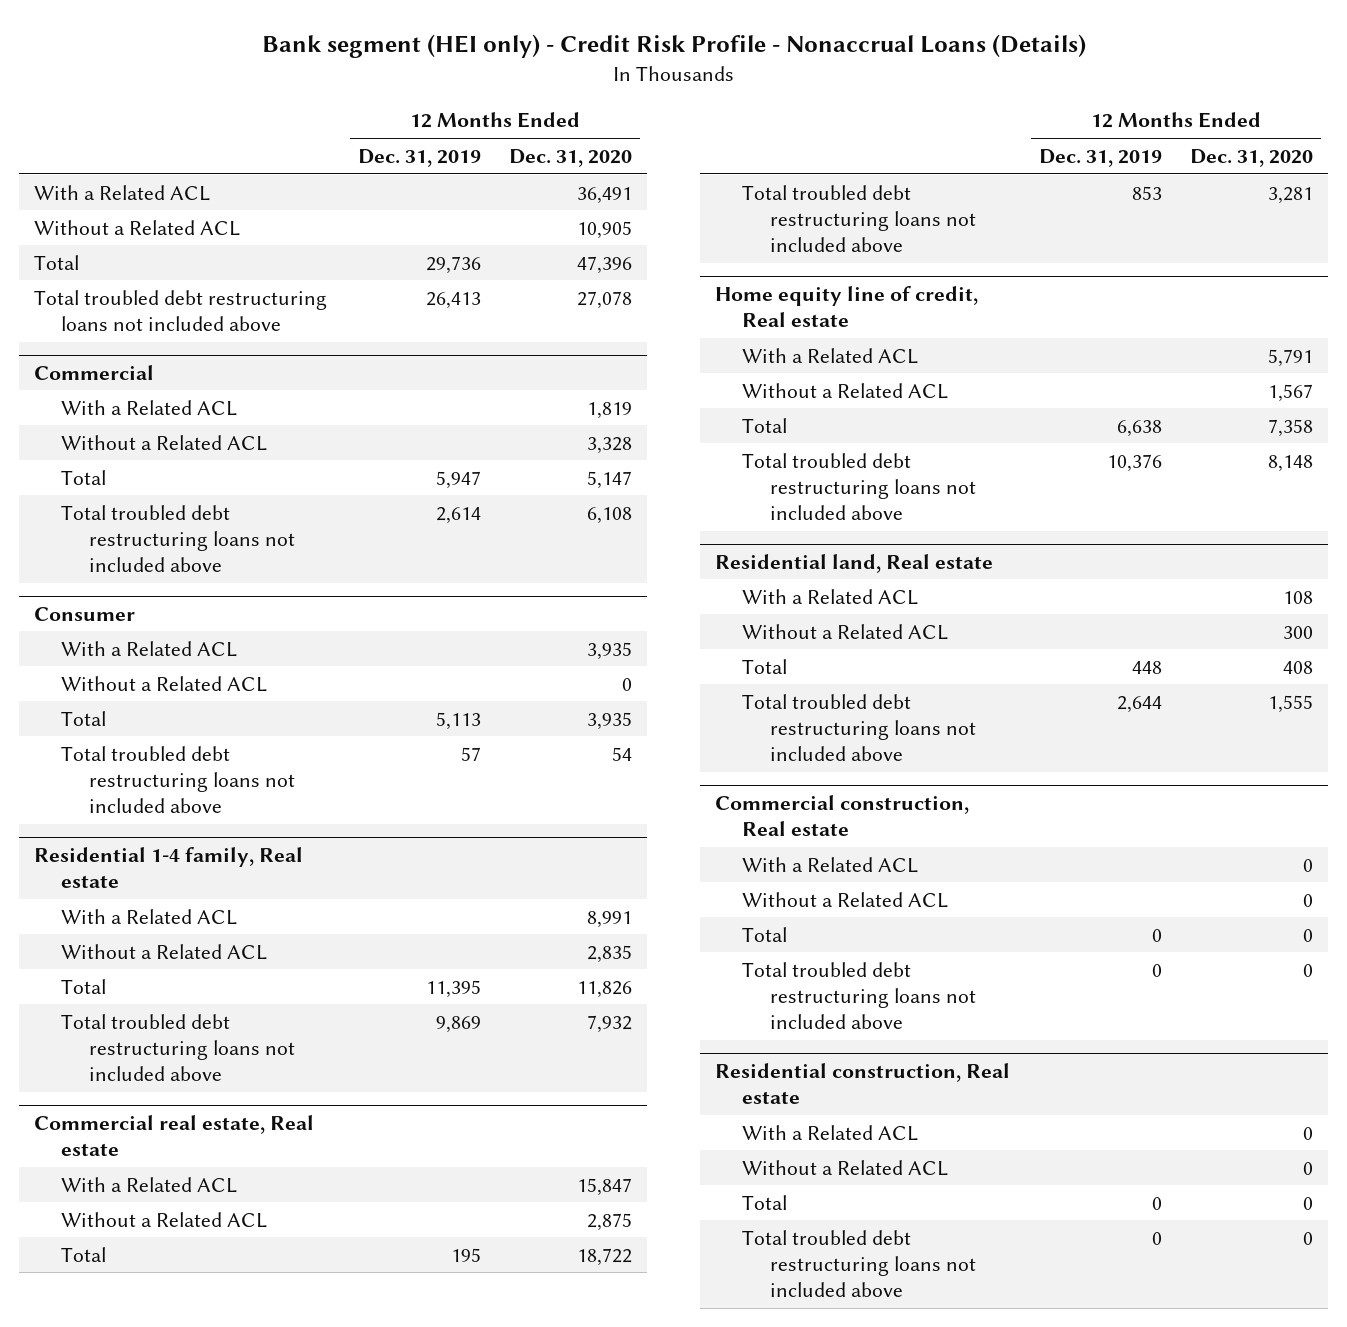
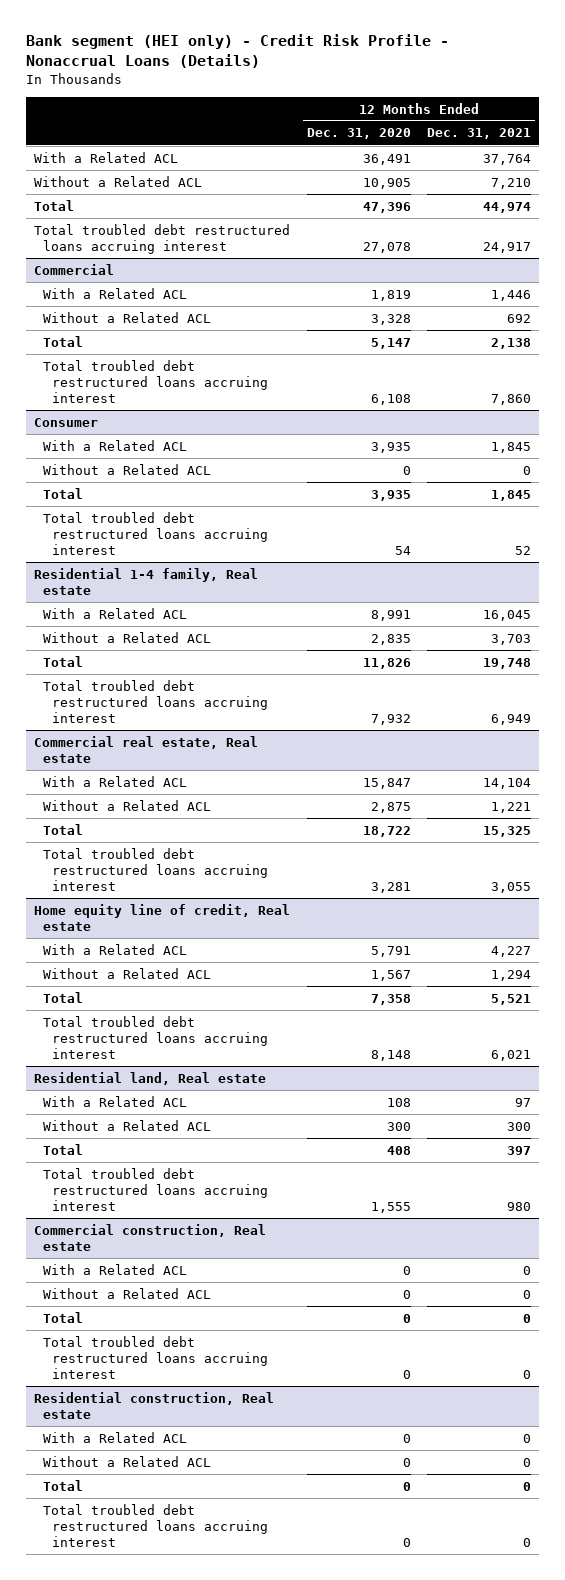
[357,148,481,167] Dec. 31, 2019 -> none
none -> [427,128,532,140] Dec. 31, 2021
[33,289,327,331] Total troubled debt restructuring loans not included above -> [34,223,291,254] Total troubled debt restructured loans accruing interest
[61,504,295,572] Total troubled debt restructuring loans not included above -> [43,359,269,403] Total troubled debt restructured loans accruing interest
[61,745,295,813] Total troubled debt restructuring loans not included above -> [43,511,269,555] Total troubled debt restructured loans accruing interest
[61,1013,295,1081] Total troubled debt restructuring loans not included above -> [43,679,269,723] Total troubled debt restructured loans accruing interest
[742,184,976,252] Total troubled debt restructuring loans not included above -> [43,847,269,891] Total troubled debt restructured loans accruing interest
[742,452,976,520] Total troubled debt restructuring loans not included above -> [43,1015,269,1059] Total troubled debt restructured loans accruing interest
[742,693,976,761] Total troubled debt restructuring loans not included above -> [43,1167,269,1211] Total troubled debt restructured loans accruing interest
[742,961,976,1029] Total troubled debt restructuring loans not included above -> [43,1335,269,1379] Total troubled debt restructured loans accruing interest
[742,1229,976,1297] Total troubled debt restructuring loans not included above -> [43,1503,269,1547] Total troubled debt restructured loans accruing interest

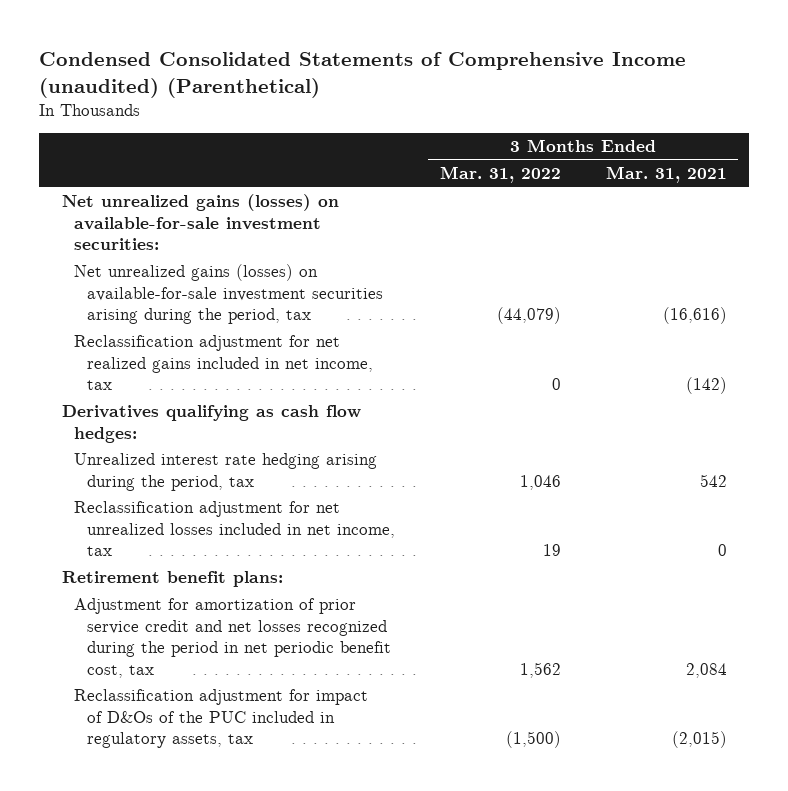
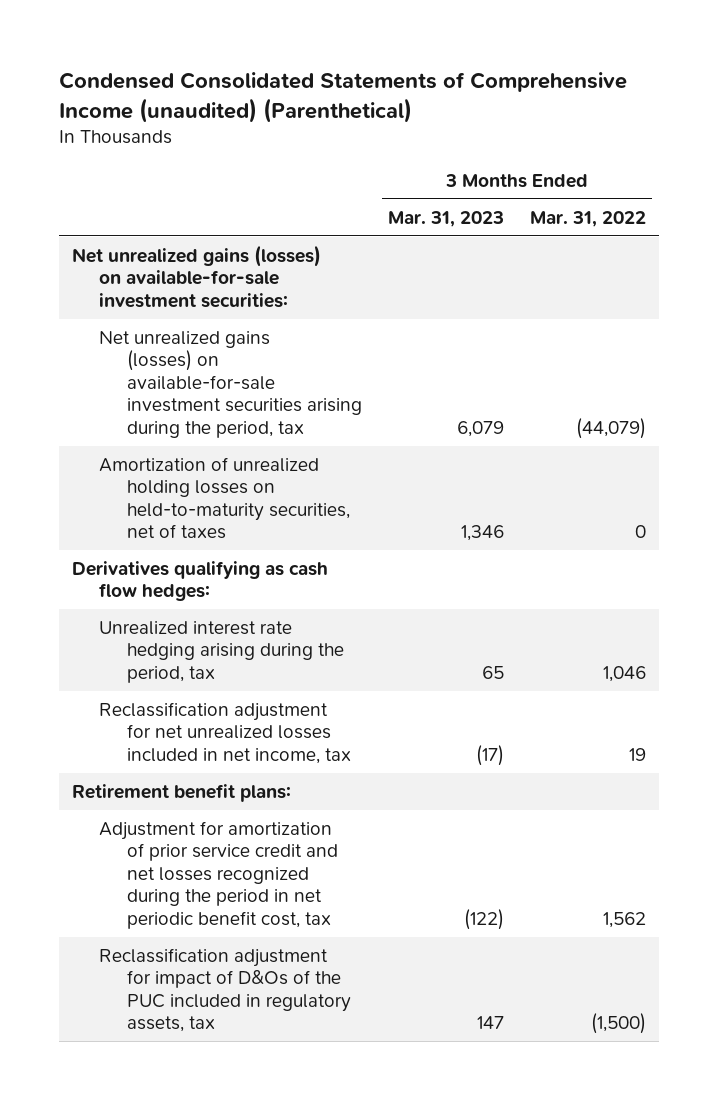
[605,166,727,184] Mar. 31, 2021 -> none
none -> [388,210,505,227] Mar. 31, 2023
[74,335,373,391] Reclassification adjustment for net realized gains included in net income, tax -> none
none -> [99,456,351,540] Amortization of unrealized holding losses on held-to-maturity securities, net of taxes

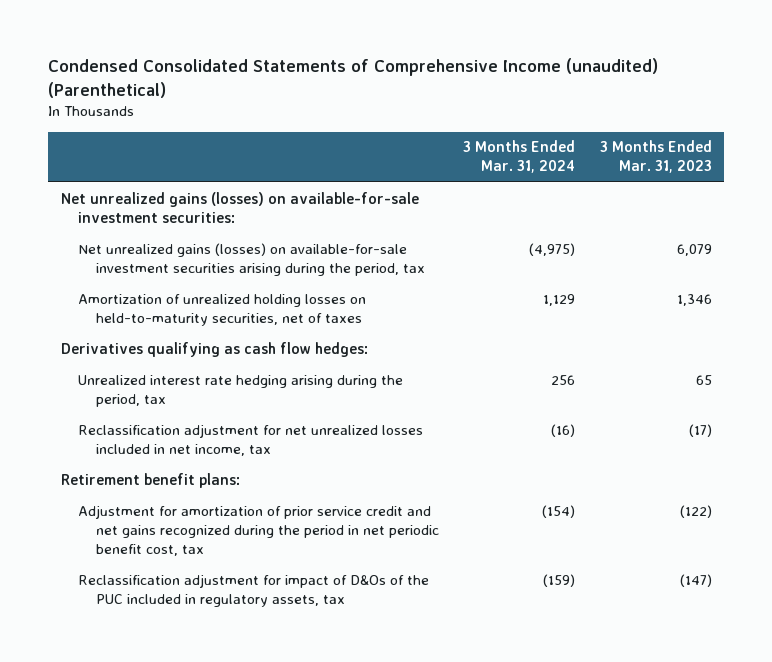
[529,210,646,227] Mar. 31, 2022 -> none
none -> [463,140,576,174] 3 Months Ended Mar. 31, 2024
[99,820,339,929] Adjustment for amortization of prior service credit and net losses recognized during the period in net periodic benefit cost, tax -> [78,504,440,557] Adjustment for amortization of prior service credit and net gains recognized during the period in net periodic benefit cost, tax
[477,1016,505,1030] 147 -> [679,573,712,587] (147)

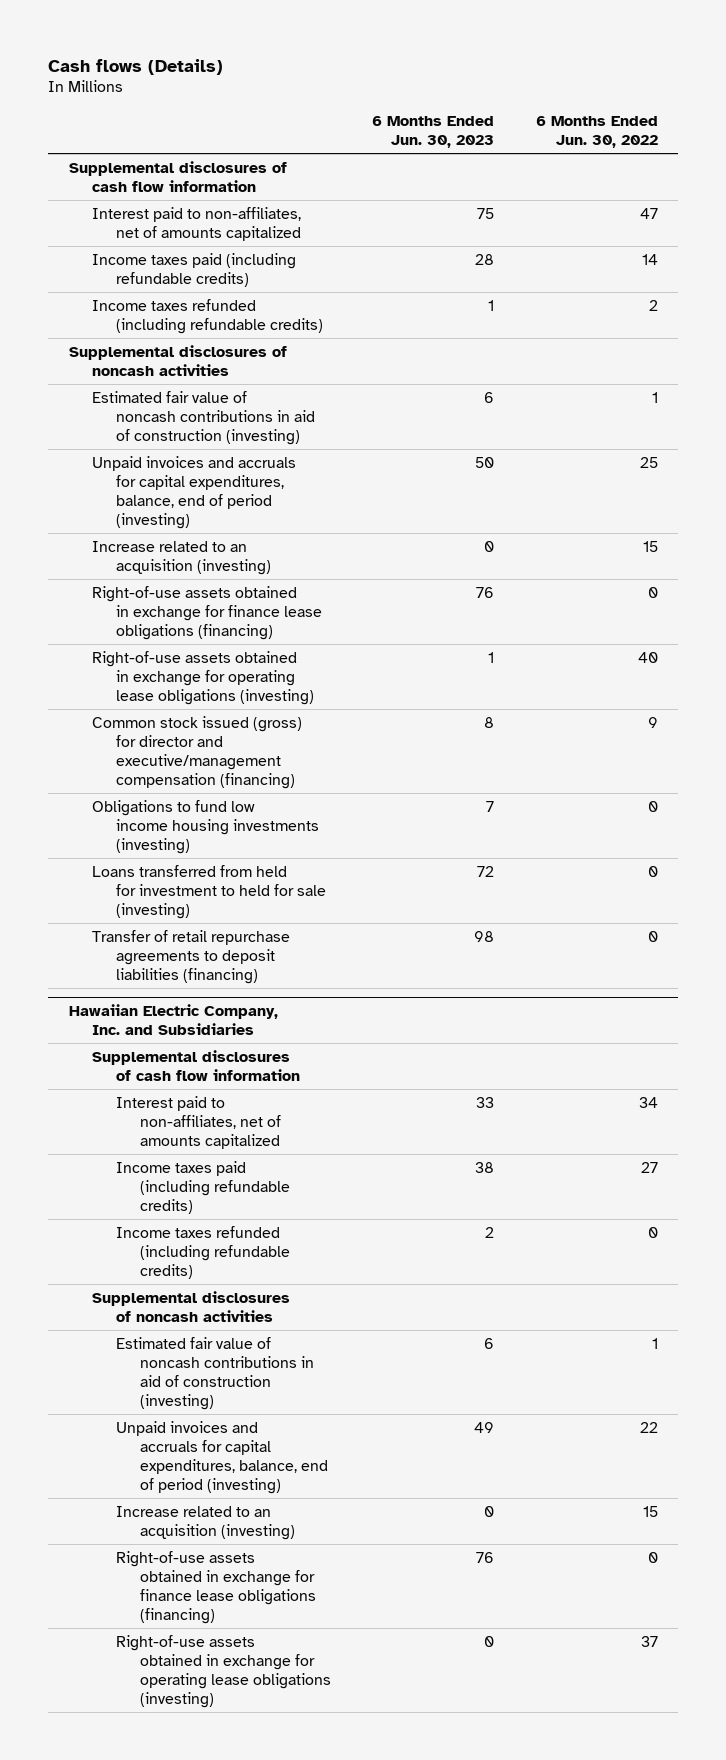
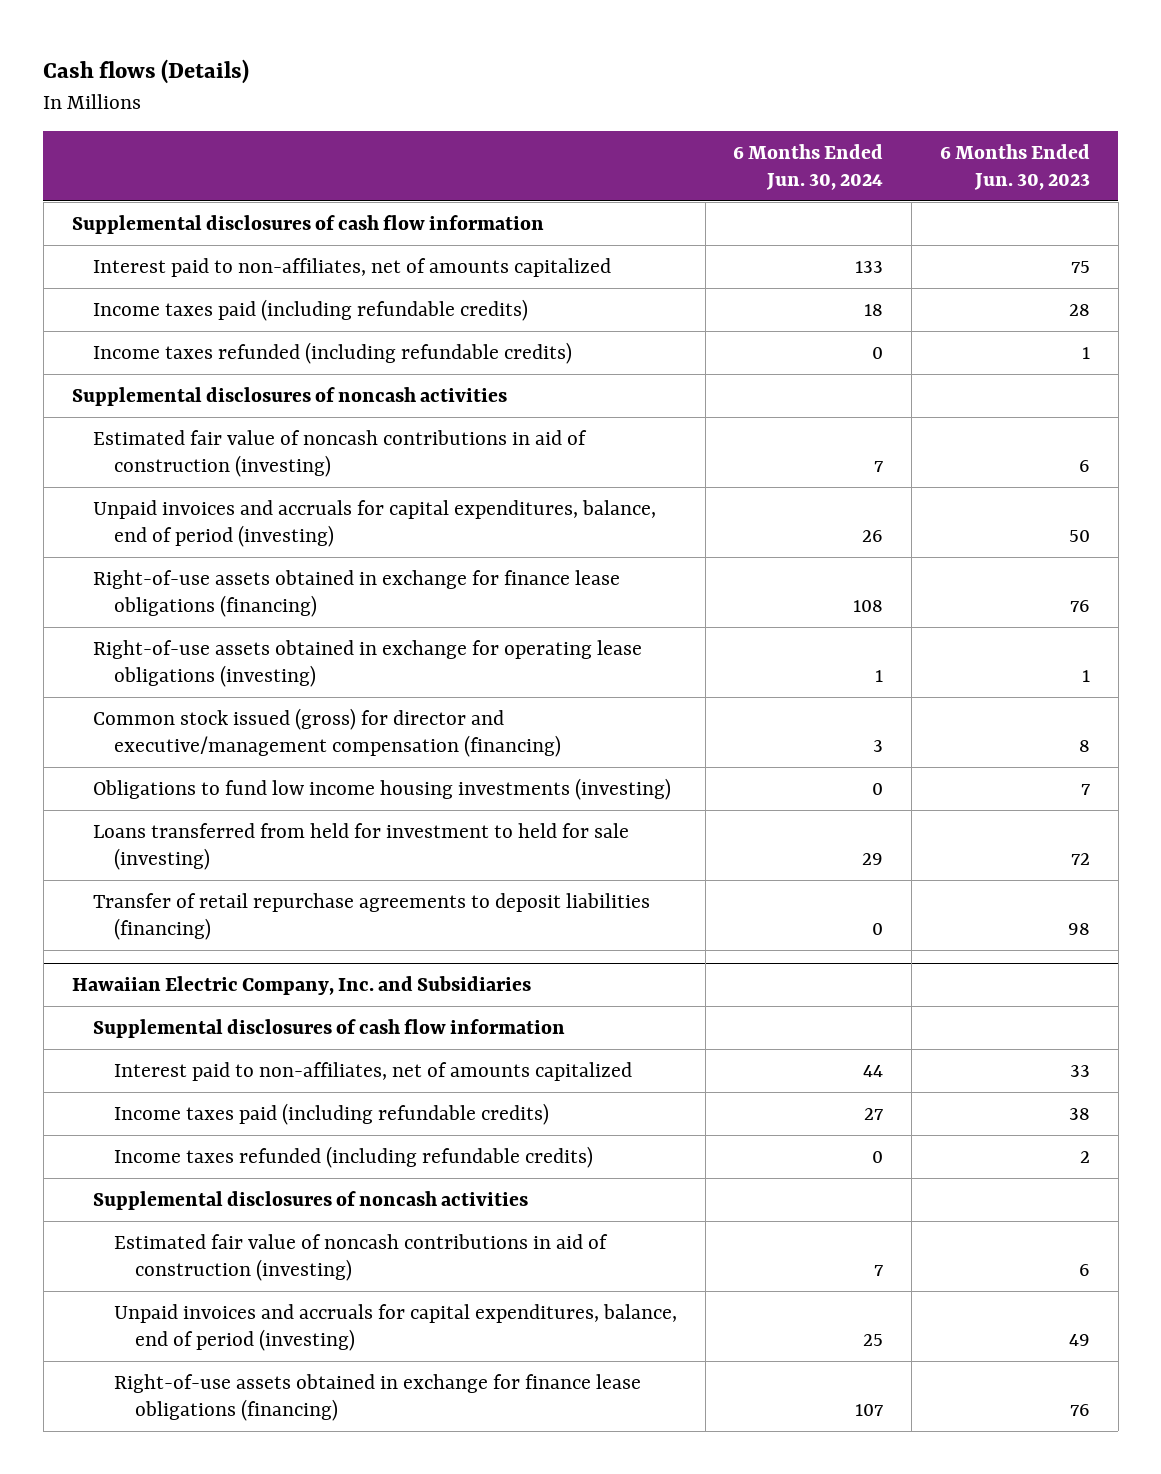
[535,116,658,149] 6 Months Ended Jun. 30, 2022 -> none
none -> [733,143,884,190] 6 Months Ended Jun. 30, 2024
[92,540,272,575] Increase related to an acquisition (investing) -> none
[116,1505,296,1540] Increase related to an acquisition (investing) -> none
[116,1634,332,1708] Right-of-use assets obtained in exchange for operating lease obligations (investing) -> none

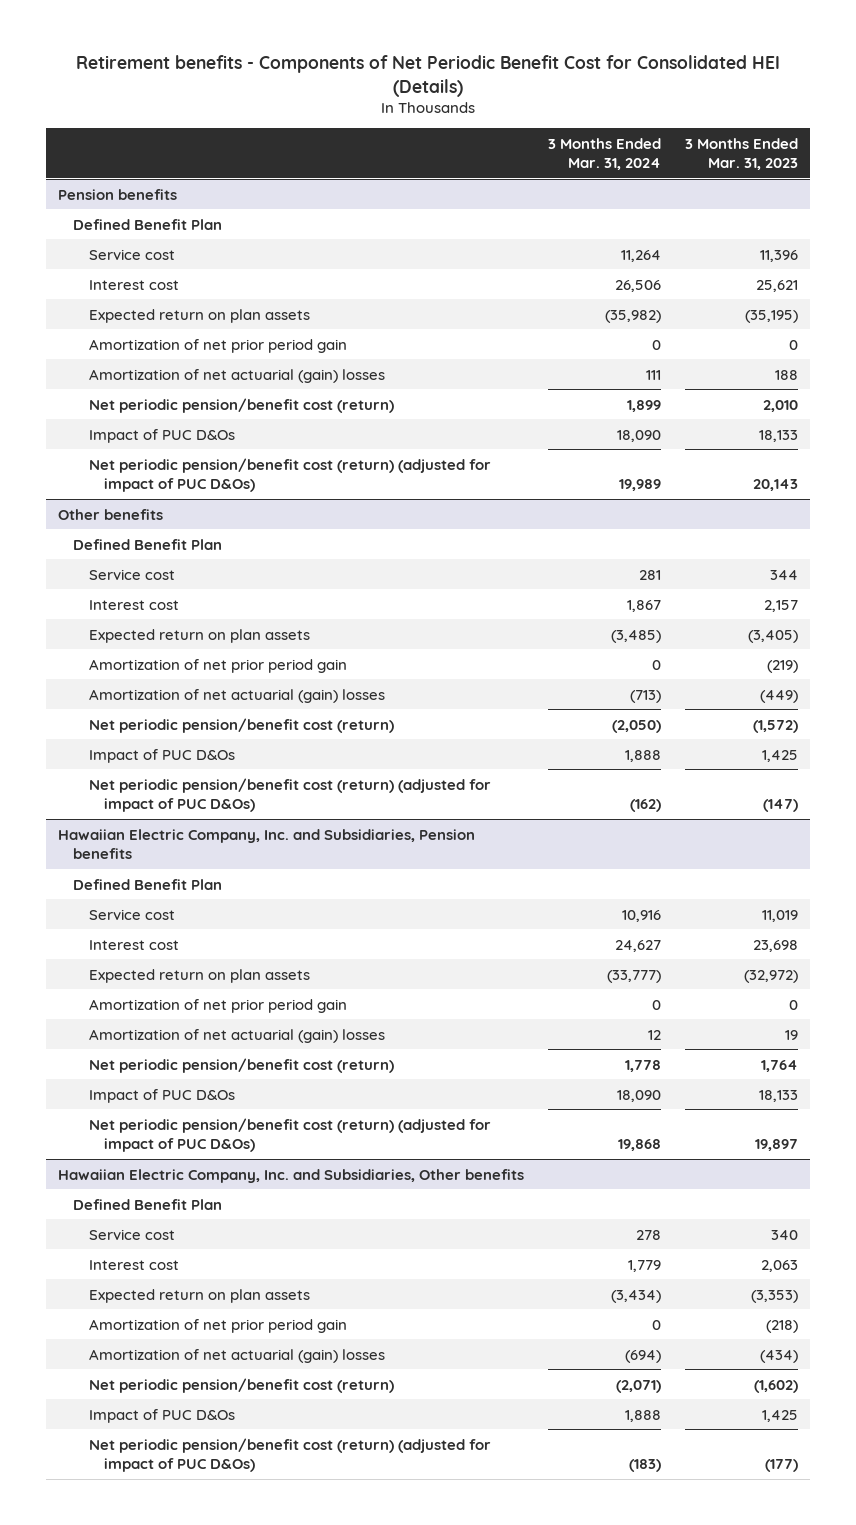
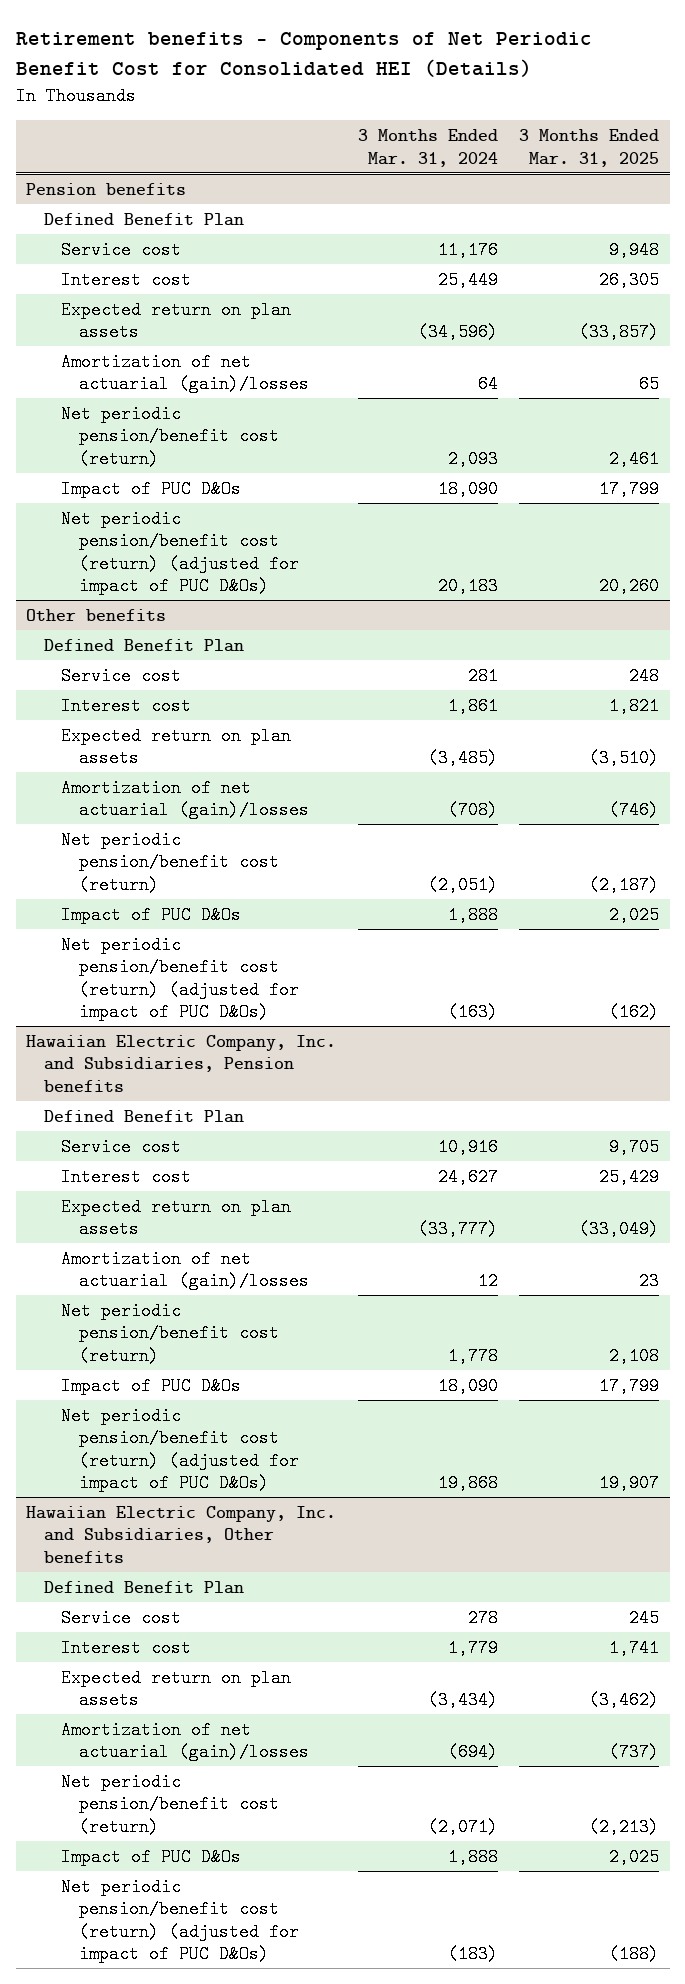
[684,137,798,170] 3 Months Ended Mar. 31, 2023 -> none
none -> [519,129,660,167] 3 Months Ended Mar. 31, 2025
[88,338,347,353] Amortization of net prior period gain -> none
[620,249,661,262] 11,264 -> [437,240,498,259] 11,176
[614,279,661,292] 26,506 -> [437,270,498,289] 25,449
[604,309,661,323] (35,982) -> [417,323,498,342] (34,596)
[88,368,385,383] Amortization of net actuarial (gain) losses -> [61,352,309,394] Amortization of net actuarial (gain)/losses
[645,369,661,380] 111 -> [477,375,498,394] 64
[626,399,661,412] 1,899 -> [447,449,498,468] 2,093
[618,478,661,491] 19,989 -> [437,576,498,595] 20,183
[626,599,661,612] 1,867 -> [447,696,498,715] 1,861
[88,658,347,673] Amortization of net prior period gain -> none
[88,688,385,703] Amortization of net actuarial (gain) losses -> [61,778,309,820] Amortization of net actuarial (gain)/losses
[629,689,661,703] (713) -> [447,801,498,820] (708)
[611,719,661,733] (2,050) -> [427,875,498,894] (2,051)
[629,798,661,812] (162) -> [447,1002,498,1021] (163)
[88,998,347,1013] Amortization of net prior period gain -> none
[88,1028,385,1043] Amortization of net actuarial (gain) losses -> [61,1249,309,1291] Amortization of net actuarial (gain)/losses
[88,1318,347,1333] Amortization of net prior period gain -> none
[88,1348,385,1363] Amortization of net actuarial (gain) losses -> [61,1720,309,1762] Amortization of net actuarial (gain)/losses

